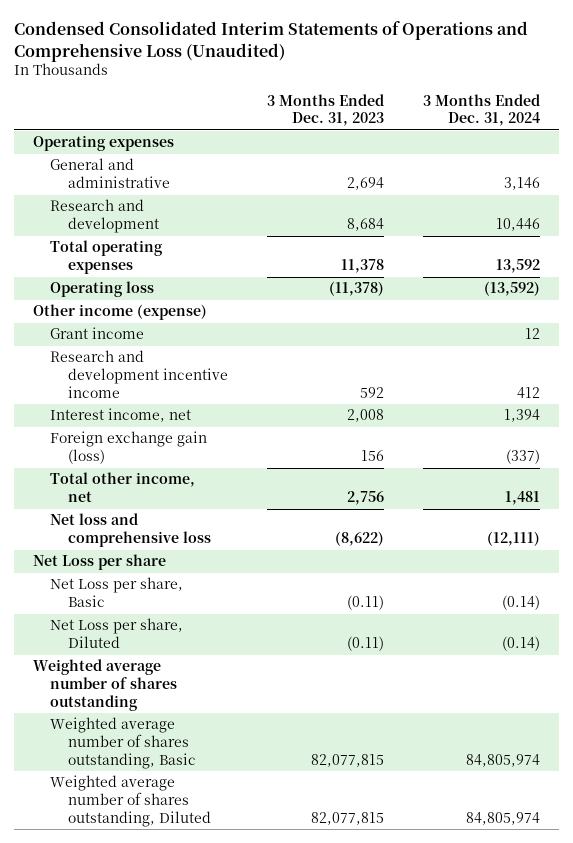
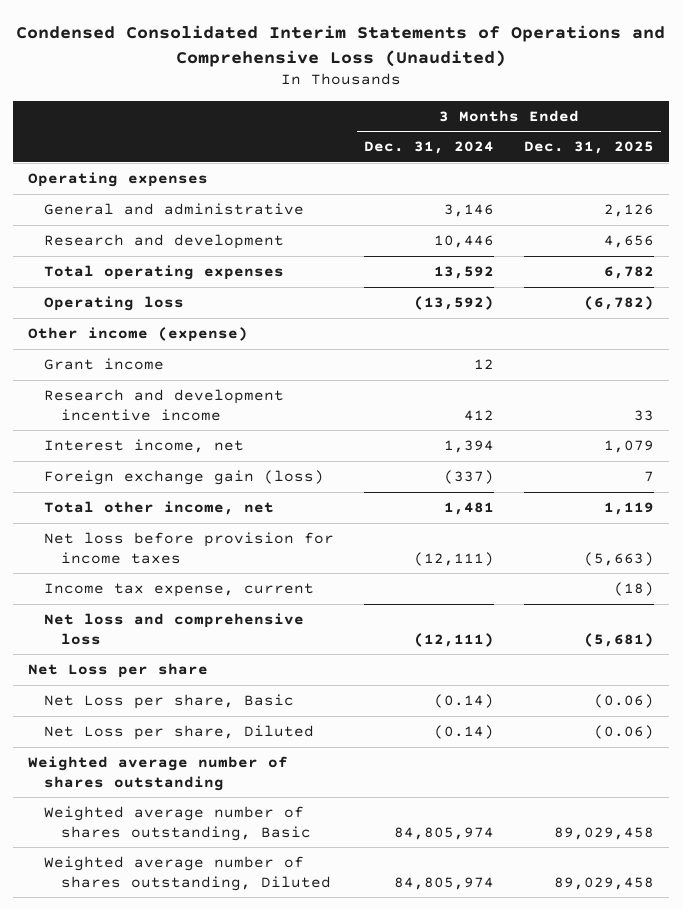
[266,93,384,127] 3 Months Ended Dec. 31, 2023 -> none
none -> [523,141,654,155] Dec. 31, 2025
none -> [44,532,335,564] Net loss before provision for income taxes
none -> [44,583,315,598] Income tax expense, current

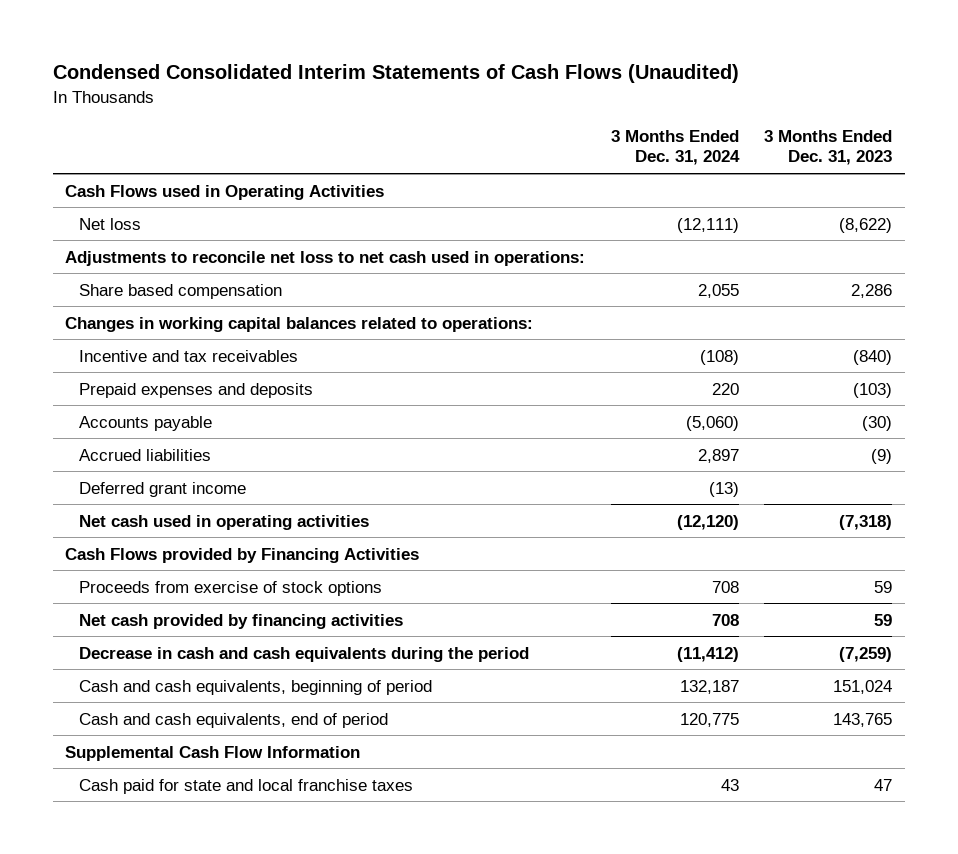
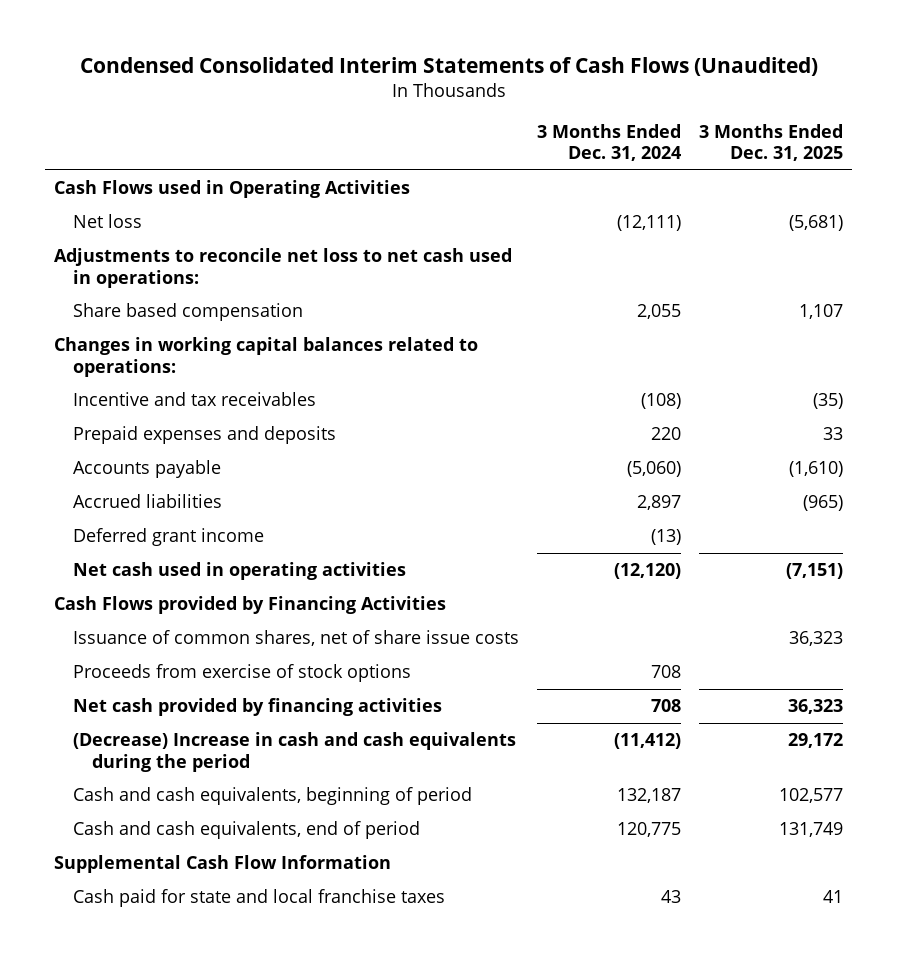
[764,130,893,166] 3 Months Ended Dec. 31, 2023 -> none
none -> [699,123,844,162] 3 Months Ended Dec. 31, 2025
none -> [73,630,520,647] Issuance of common shares, net of share issue costs
[79,646,530,662] Decrease in cash and cash equivalents during the period -> [73,732,517,772] (Decrease) Increase in cash and cash equivalents during the period

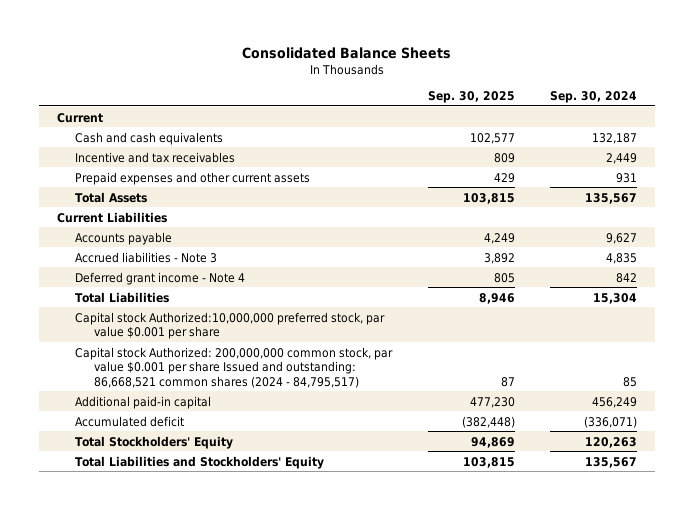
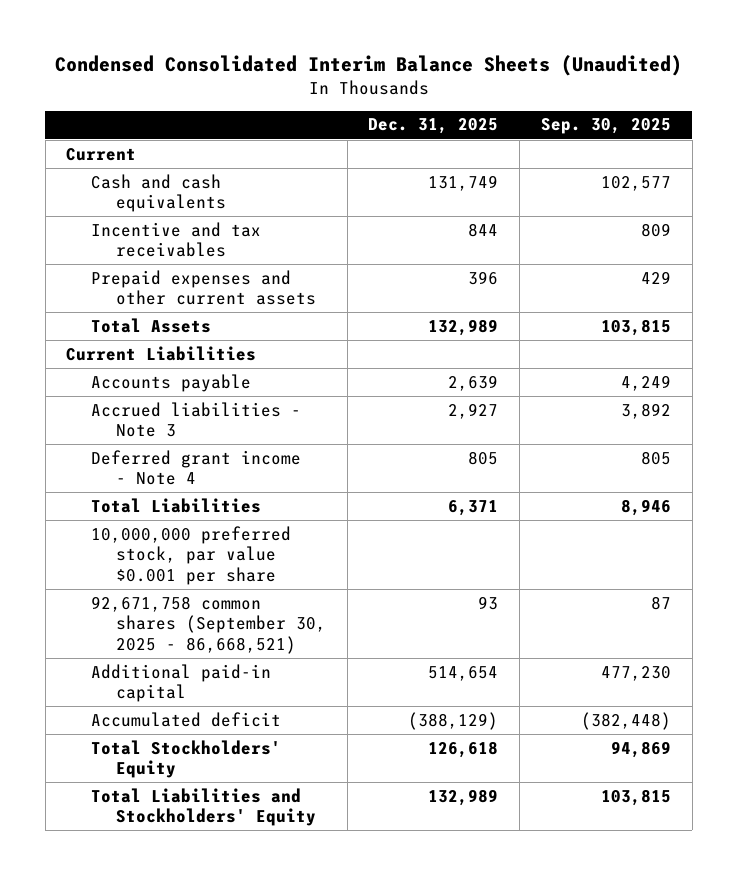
[241,46,451,59] Consolidated Balance Sheets -> [54,55,682,77] Condensed Consolidated Interim Balance Sheets (Unaudited)
[549,91,637,104] Sep. 30, 2024 -> none
none -> [368,118,499,135] Dec. 31, 2025
[75,311,386,340] Capital stock Authorized:10,000,000 preferred stock, par value $0.001 per share -> [91,525,292,585] 10,000,000 preferred stock, par value $0.001 per share
[75,346,394,388] Capital stock Authorized: 200,000,000 common stock, par value $0.001 per share Issued and outstanding: 86,668,521 common shares (2024 - 84,795,517) -> [91,595,326,654] 92,671,758 common shares (September 30, 2025 - 86,668,521)

